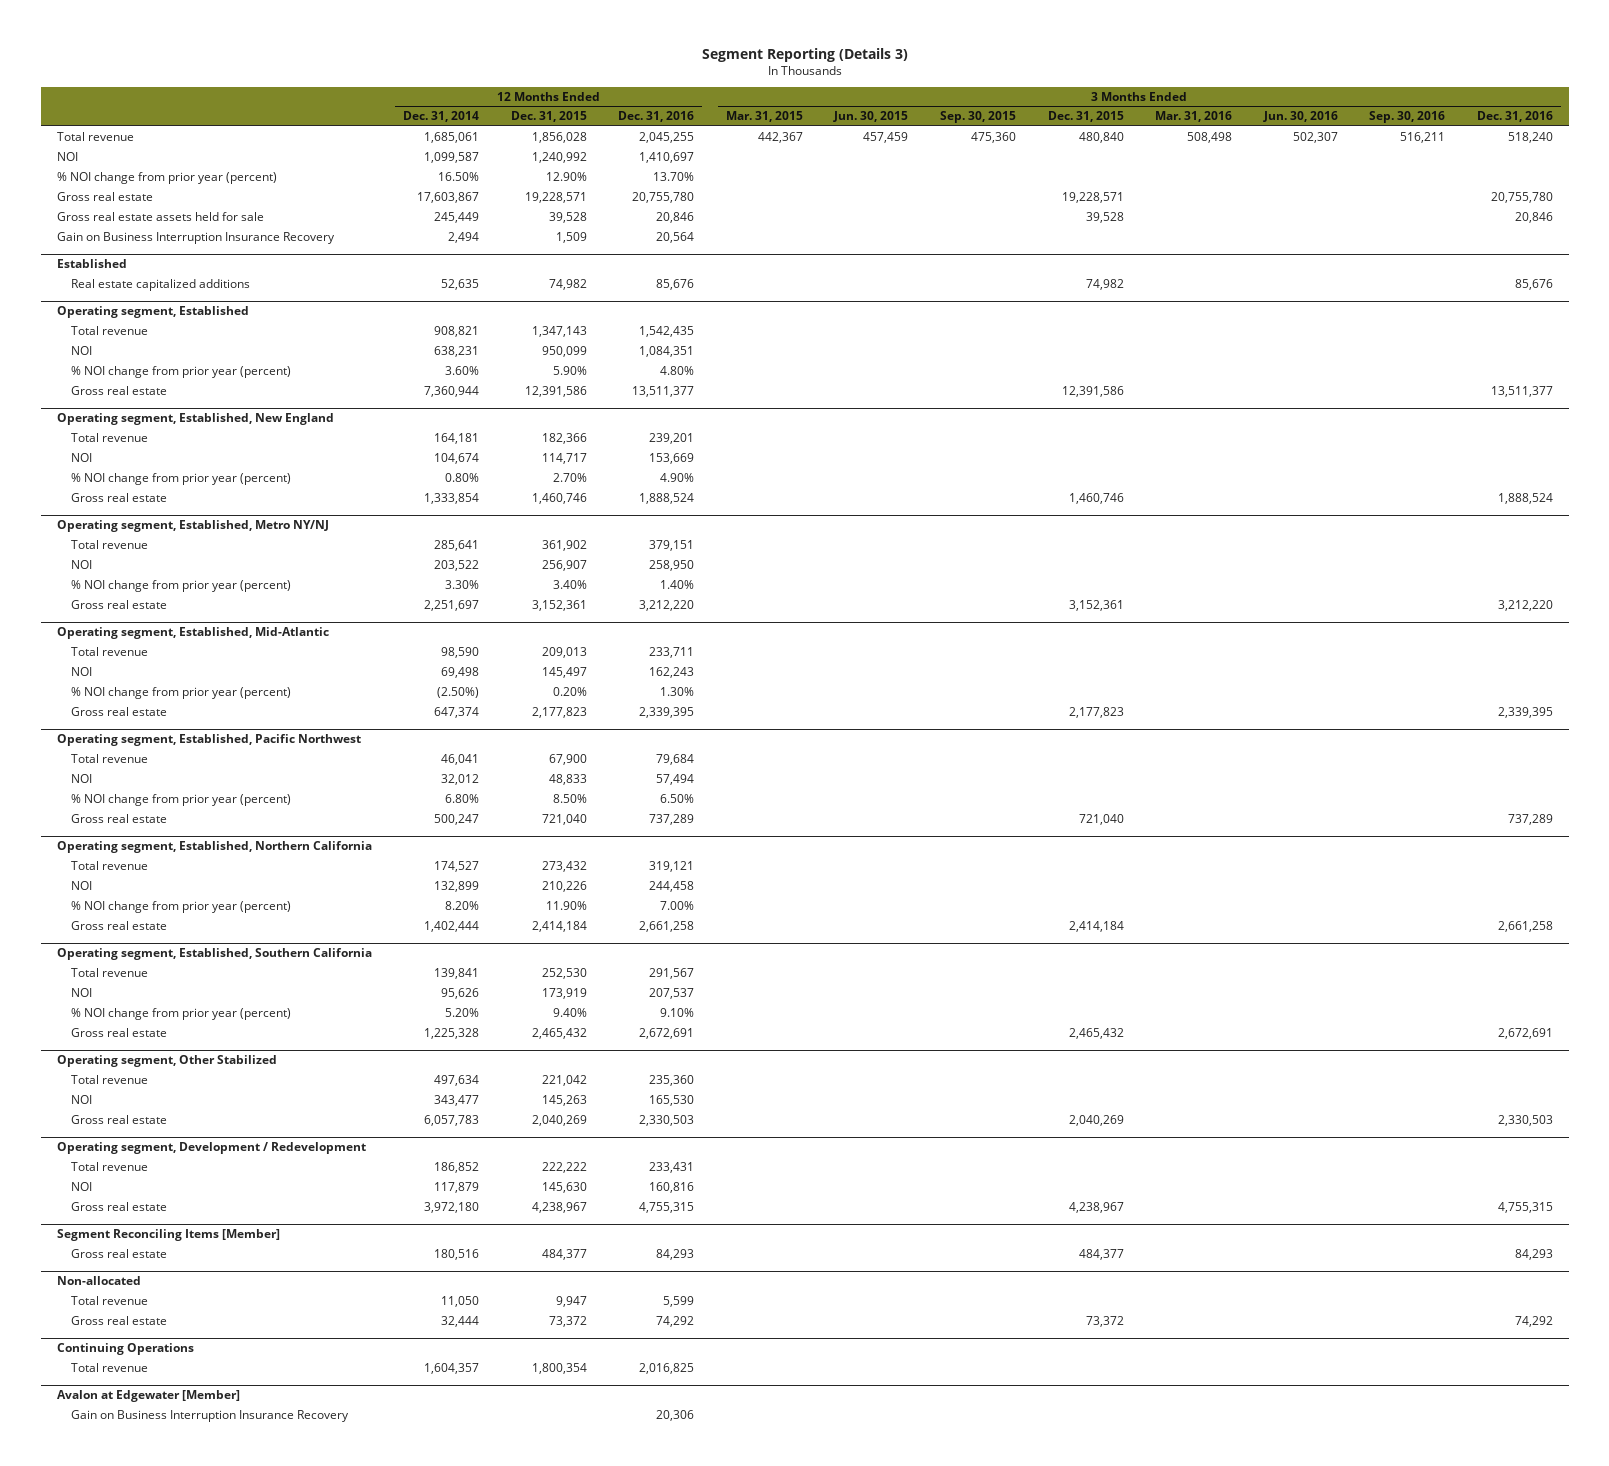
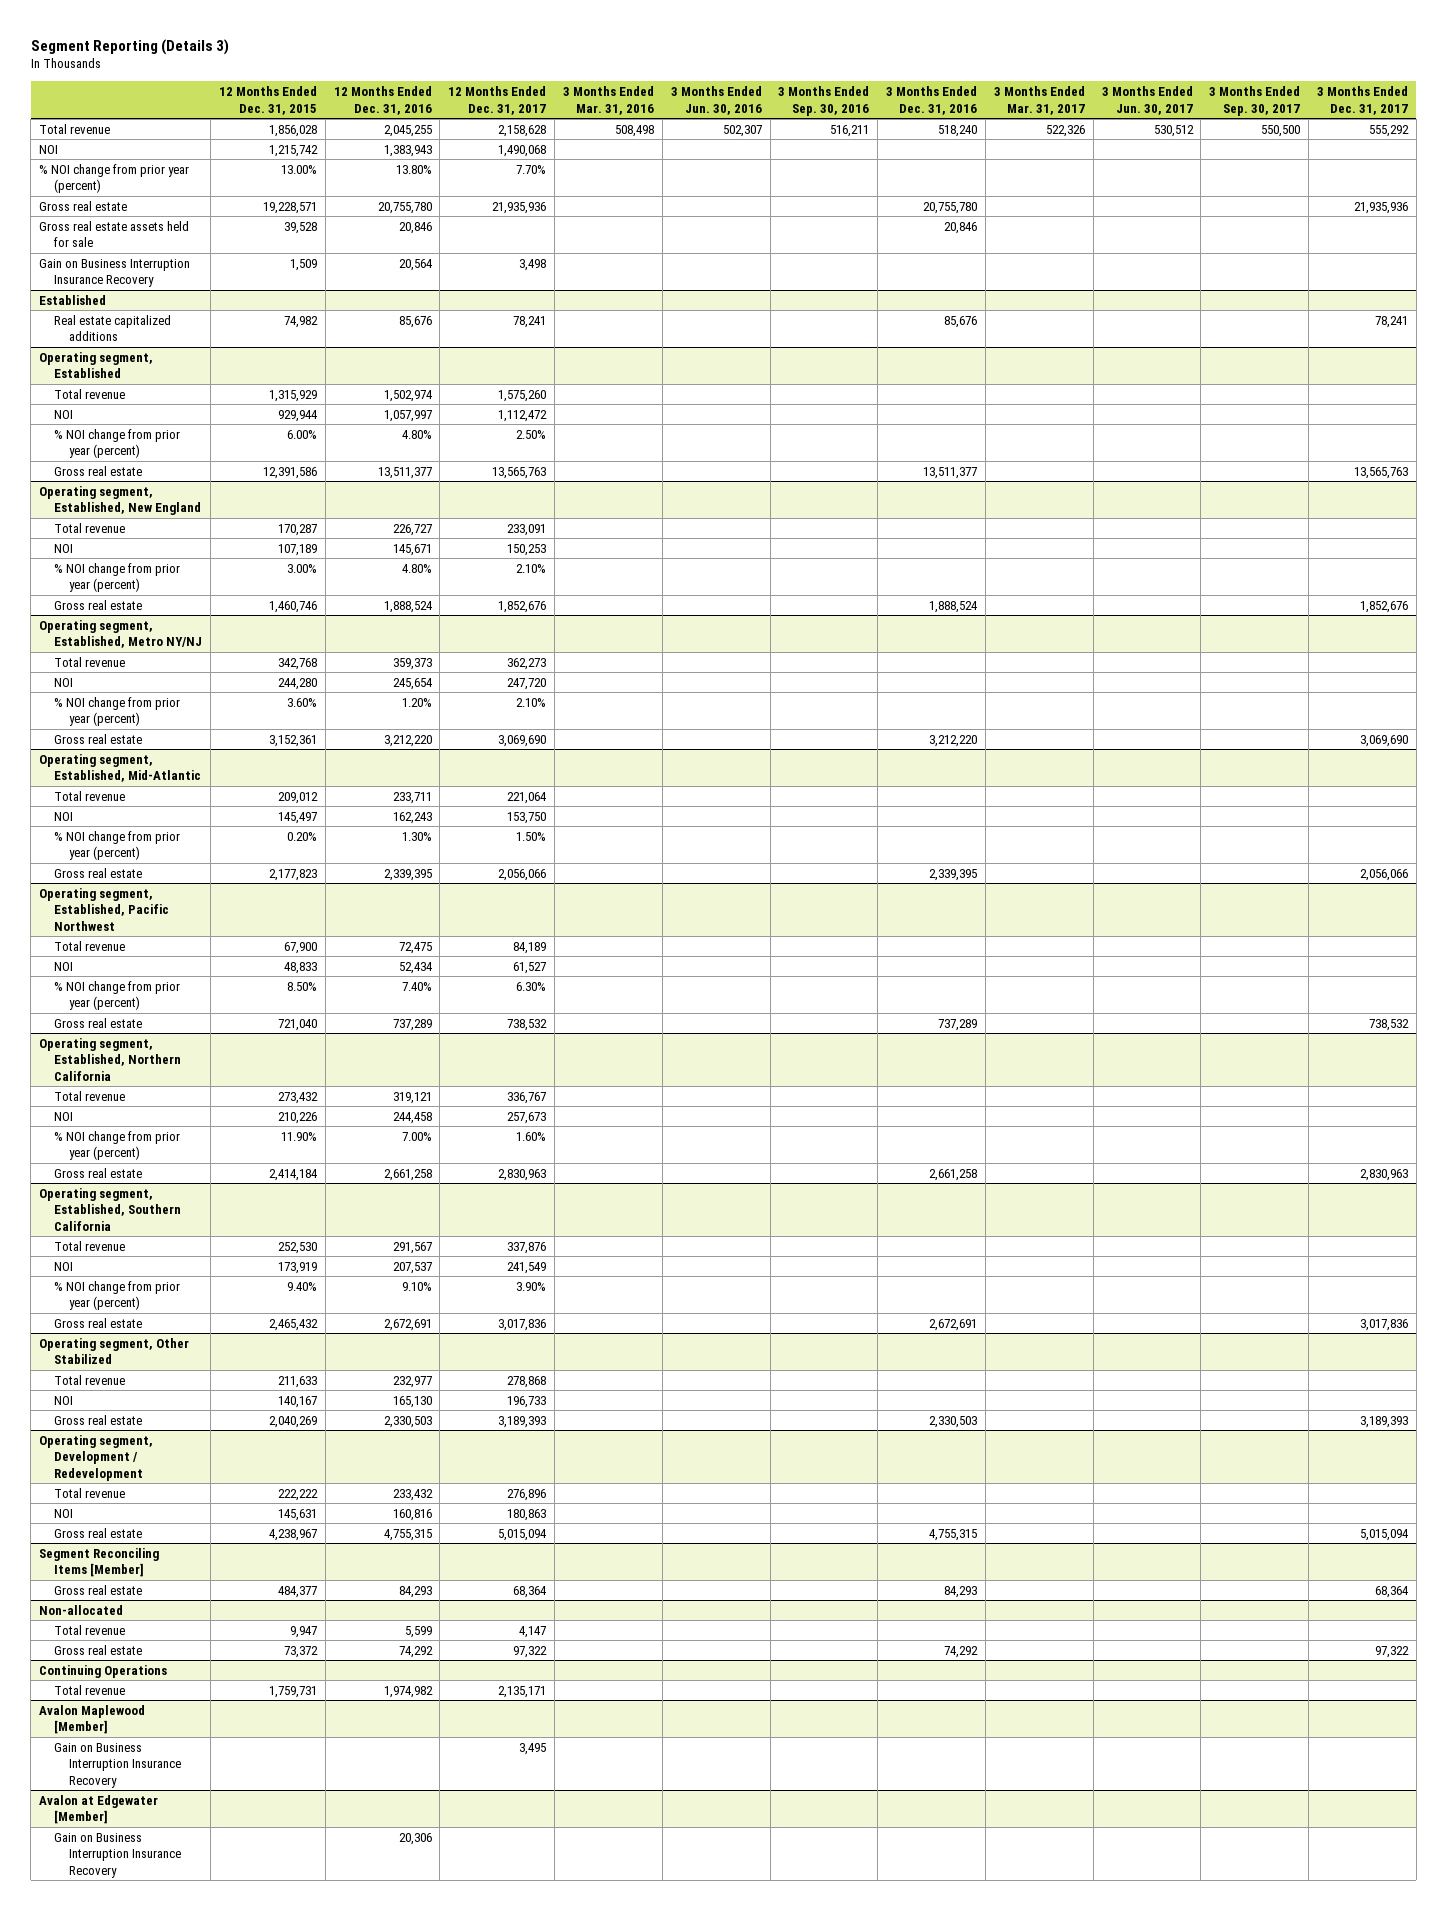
[403,111,480,123] Dec. 31, 2014 -> none
[725,111,803,123] Mar. 31, 2015 -> none
[833,111,909,123] Jun. 30, 2015 -> none
[939,111,1016,124] Sep. 30, 2015 -> none
[1047,111,1124,123] Dec. 31, 2015 -> none
none -> [448,86,547,115] 12 Months Ended Dec. 31, 2017
none -> [993,86,1085,115] 3 Months Ended Mar. 31, 2017
none -> [1101,86,1193,115] 3 Months Ended Jun. 30, 2017
none -> [1209,86,1301,116] 3 Months Ended Sep. 30, 2017
none -> [1316,86,1408,115] 3 Months Ended Dec. 31, 2017
[531,151,587,163] 1,240,992 -> [268,144,318,157] 1,215,742
[639,151,695,163] 1,410,697 -> [383,144,432,157] 1,383,943
[545,171,587,181] 12.90% -> [280,164,317,174] 13.00%
[653,171,695,181] 13.70% -> [395,164,432,174] 13.80%
[531,325,587,337] 1,347,143 -> [268,389,317,402] 1,315,929
[639,325,695,337] 1,542,435 -> [383,389,433,402] 1,502,974
[541,345,587,357] 950,099 -> [277,409,318,422] 929,944
[639,345,695,357] 1,084,351 -> [383,409,432,422] 1,057,997
[552,365,587,375] 5.90% -> [286,429,317,439] 6.00%
[541,432,587,444] 182,366 -> [277,523,317,536] 170,287
[649,432,695,444] 239,201 -> [392,523,432,536] 226,727
[541,452,587,464] 114,717 -> [277,543,317,556] 107,189
[649,452,695,464] 153,669 -> [392,543,432,556] 145,671
[552,472,587,482] 2.70% -> [286,563,317,573] 3.00%
[660,472,695,482] 4.90% -> [401,563,432,573] 4.80%
[541,539,587,551] 361,902 -> [277,657,317,670] 342,768
[649,539,695,551] 379,151 -> [392,657,432,670] 359,373
[541,559,587,571] 256,907 -> [277,677,317,690] 244,280
[649,559,695,571] 258,950 -> [392,677,433,690] 245,654
[552,579,587,589] 3.40% -> [286,697,317,707] 3.60%
[660,579,695,589] 1.40% -> [401,697,432,707] 1.20%
[541,646,587,658] 209,013 -> [277,791,318,804] 209,012
[656,753,695,765] 79,684 -> [398,941,432,954] 72,475
[656,773,695,785] 57,494 -> [398,961,433,974] 52,434
[660,793,695,803] 6.50% -> [401,981,432,991] 7.40%
[541,1074,587,1086] 221,042 -> [277,1375,317,1388] 211,633
[649,1074,695,1086] 235,360 -> [392,1375,432,1388] 232,977
[541,1094,587,1106] 145,263 -> [277,1395,317,1408] 140,167
[649,1094,695,1106] 165,530 -> [392,1395,432,1408] 165,130
[649,1161,695,1173] 233,431 -> [392,1488,433,1501] 233,432
[541,1181,587,1193] 145,630 -> [277,1508,317,1521] 145,631
[531,1362,587,1374] 1,800,354 -> [268,1685,317,1698] 1,759,731
[639,1362,695,1374] 2,016,825 -> [383,1685,433,1698] 1,974,982
none -> [38,1704,145,1735] Avalon Maplewood [Member]
none -> [54,1742,182,1788] Gain on Business Interruption Insurance Recovery

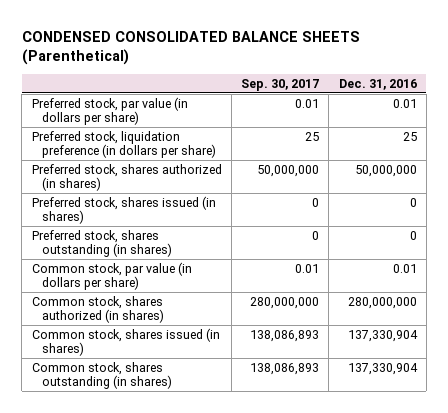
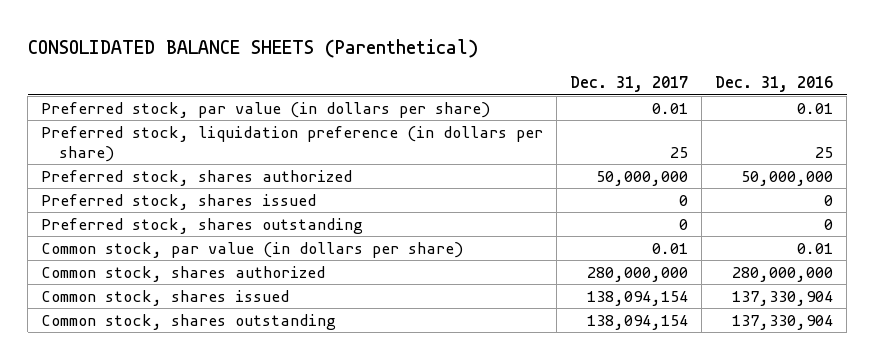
[21,30,360,66] CONDENSED CONSOLIDATED BALANCE SHEETS (Parenthetical) -> [27,38,478,58] CONSOLIDATED BALANCE SHEETS (Parenthetical)
[241,78,320,91] Sep. 30, 2017 -> none
none -> [570,76,689,93] Dec. 31, 2017
[31,163,222,192] Preferred stock, shares authorized (in shares) -> [41,169,353,186] Preferred stock, shares authorized
[31,195,216,225] Preferred stock, shares issued (in shares) -> [41,193,317,210] Preferred stock, shares issued
[31,229,173,258] Preferred stock, shares outstanding (in shares) -> [41,217,364,234] Preferred stock, shares outstanding
[31,295,165,324] Common stock, shares authorized (in shares) -> [41,265,326,282] Common stock, shares authorized
[31,327,220,357] Common stock, shares issued (in shares) -> [41,289,290,306] Common stock, shares issued
[31,361,173,390] Common stock, shares outstanding (in shares) -> [41,313,337,330] Common stock, shares outstanding

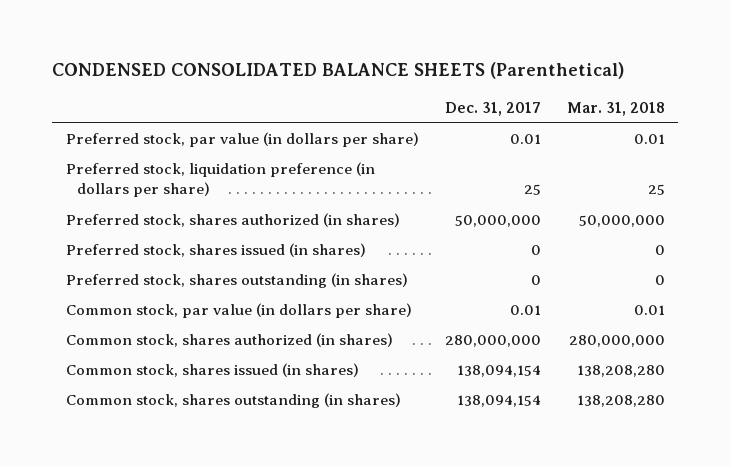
[27,38,478,58] CONSOLIDATED BALANCE SHEETS (Parenthetical) -> [52,62,625,80] CONDENSED CONSOLIDATED BALANCE SHEETS (Parenthetical)
[715,76,834,93] Dec. 31, 2016 -> none
none -> [567,101,666,116] Mar. 31, 2018
[41,169,353,186] Preferred stock, shares authorized -> [65,212,400,227] Preferred stock, shares authorized (in shares)
[41,193,317,210] Preferred stock, shares issued -> [65,242,366,257] Preferred stock, shares issued (in shares)
[41,217,364,234] Preferred stock, shares outstanding -> [65,272,408,288] Preferred stock, shares outstanding (in shares)
[41,265,326,282] Common stock, shares authorized -> [65,332,393,347] Common stock, shares authorized (in shares)
[41,289,290,306] Common stock, shares issued -> [65,362,359,377] Common stock, shares issued (in shares)
[41,313,337,330] Common stock, shares outstanding -> [65,392,401,408] Common stock, shares outstanding (in shares)

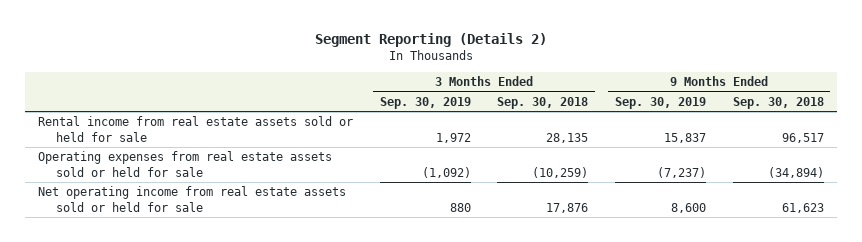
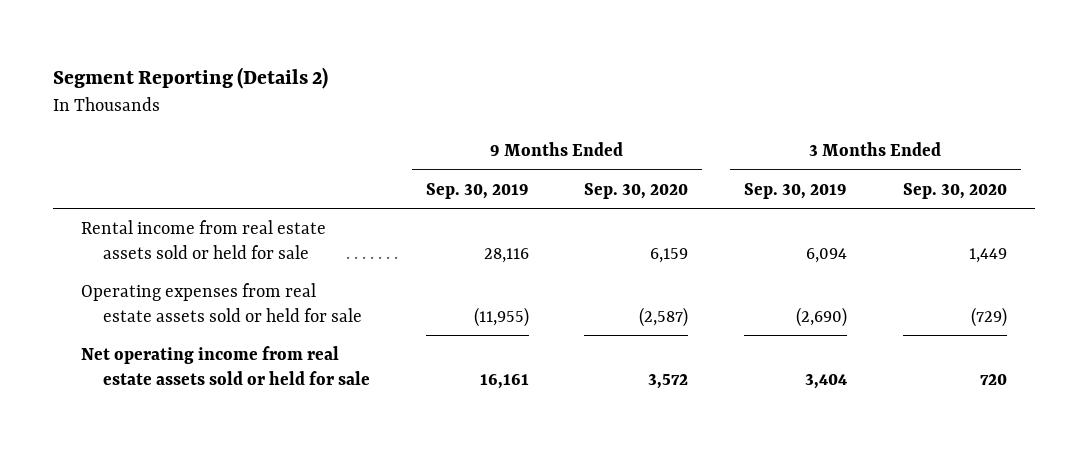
[497,96,589,109] Sep. 30, 2018 -> none
[732,96,824,109] Sep. 30, 2018 -> none
none -> [584,182,689,199] Sep. 30, 2020
none -> [902,182,1007,199] Sep. 30, 2020
[435,132,471,143] 1,972 -> [806,247,848,263] 6,094
[664,132,707,143] 15,837 -> [483,247,529,263] 28,116
[421,166,471,178] (1,092) -> [796,306,848,327] (2,690)
[657,166,707,178] (7,237) -> [473,306,529,327] (11,955)
[449,202,471,212] 880 -> [805,373,848,389] 3,404
[671,202,707,213] 8,600 -> [479,373,529,389] 16,161

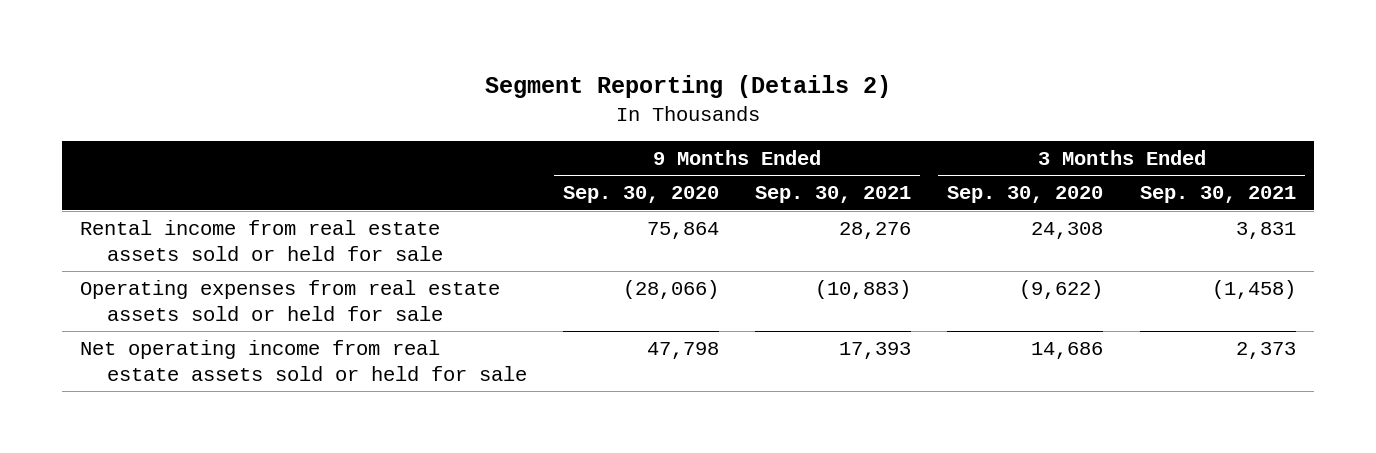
[425,182,529,199] Sep. 30, 2019 -> none
[744,182,848,199] Sep. 30, 2019 -> none
none -> [755,186,912,204] Sep. 30, 2021
none -> [1139,186,1296,204] Sep. 30, 2021
[650,247,689,263] 6,159 -> [647,221,720,239] 75,864
[968,247,1007,263] 1,449 -> [1031,221,1104,239] 24,308
[639,306,689,327] (2,587) -> [623,279,720,299] (28,066)
[970,306,1007,327] (729) -> [1019,279,1104,299] (9,622)
[648,373,689,389] 3,572 -> [647,341,720,359] 47,798
[979,373,1007,385] 720 -> [1031,341,1104,359] 14,686

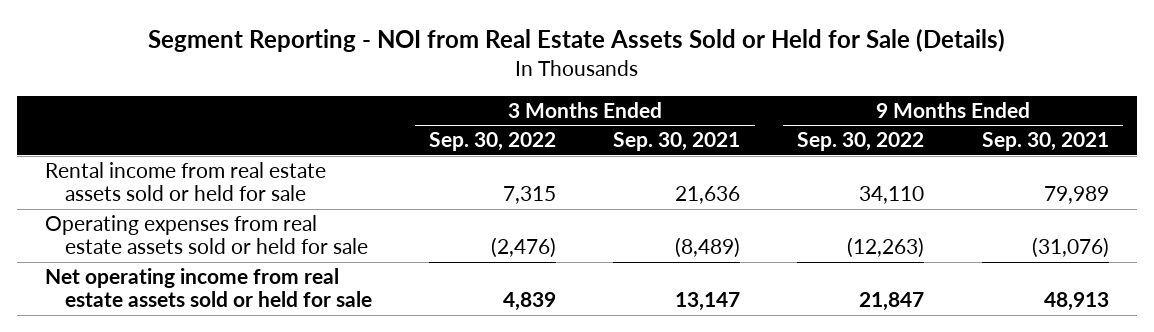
[484,75,891,99] Segment Reporting (Details 2) -> [147,29,1005,53] Segment Reporting - NOI from Real Estate Assets Sold or Held for Sale (Details)
[563,186,720,204] Sep. 30, 2020 -> none
[947,186,1104,204] Sep. 30, 2020 -> none
none -> [429,132,557,152] Sep. 30, 2022
none -> [797,132,925,152] Sep. 30, 2022
[839,221,912,239] 28,276 -> [1043,186,1109,205] 79,989
[1235,221,1296,239] 3,831 -> [675,186,741,205] 21,636
[815,279,912,299] (10,883) -> [1031,237,1109,259] (31,076)
[1211,279,1296,299] (1,458) -> [675,237,741,259] (8,489)
[839,341,912,359] 17,393 -> [1043,292,1109,312] 48,913
[1235,341,1296,359] 2,373 -> [675,292,741,312] 13,147

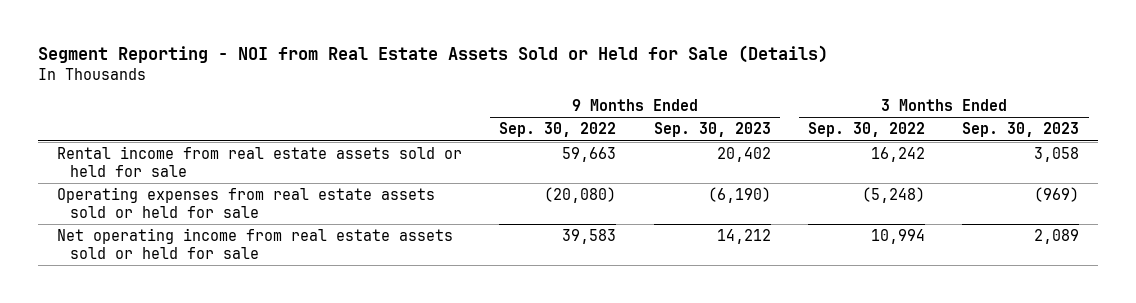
[613,132,741,152] Sep. 30, 2021 -> none
[981,132,1109,152] Sep. 30, 2021 -> none
none -> [653,122,771,138] Sep. 30, 2023
none -> [962,122,1080,138] Sep. 30, 2023
[503,186,557,205] 7,315 -> [871,146,926,162] 16,242
[859,186,925,205] 34,110 -> [562,146,617,162] 59,663
[491,237,557,259] (2,476) -> [862,186,926,203] (5,248)
[847,237,925,259] (12,263) -> [544,186,617,203] (20,080)
[503,292,557,312] 4,839 -> [871,228,926,244] 10,994
[859,292,925,312] 21,847 -> [562,228,617,244] 39,583

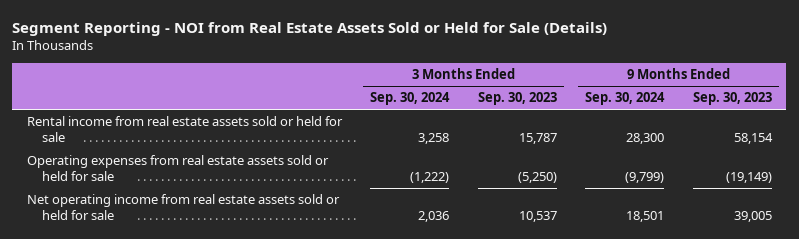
[499,122,617,138] Sep. 30, 2022 -> none
[808,122,926,138] Sep. 30, 2022 -> none
none -> [370,92,451,106] Sep. 30, 2024
none -> [585,92,666,106] Sep. 30, 2024
[716,146,771,162] 20,402 -> [734,132,774,144] 58,154
[1034,146,1080,162] 3,058 -> [518,132,557,144] 15,787
[707,186,771,203] (6,190) -> [726,171,773,183] (19,149)
[1034,186,1080,202] (969) -> [517,171,557,183] (5,250)
[716,228,771,244] 14,212 -> [734,210,773,222] 39,005
[1034,228,1080,244] 2,089 -> [518,210,557,222] 10,537

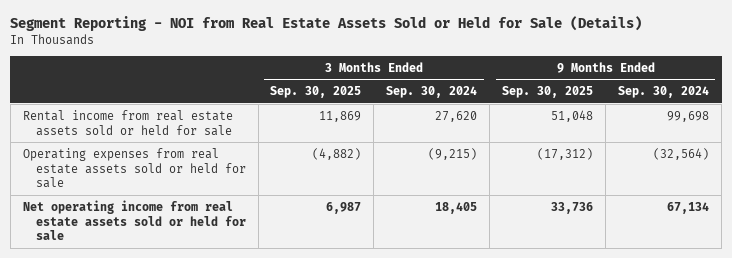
[477,92,557,106] Sep. 30, 2023 -> none
[693,92,773,106] Sep. 30, 2023 -> none
none -> [270,86,362,99] Sep. 30, 2025
none -> [502,86,594,99] Sep. 30, 2025
[418,132,450,144] 3,258 -> [435,110,478,122] 27,620
[626,132,665,144] 28,300 -> [667,110,710,122] 99,698
[410,171,450,183] (1,222) -> [428,147,478,160] (9,215)
[625,171,665,183] (9,799) -> [653,147,710,160] (32,564)
[418,210,450,222] 2,036 -> [435,201,478,214] 18,405
[626,210,665,222] 18,501 -> [667,201,710,214] 67,134

